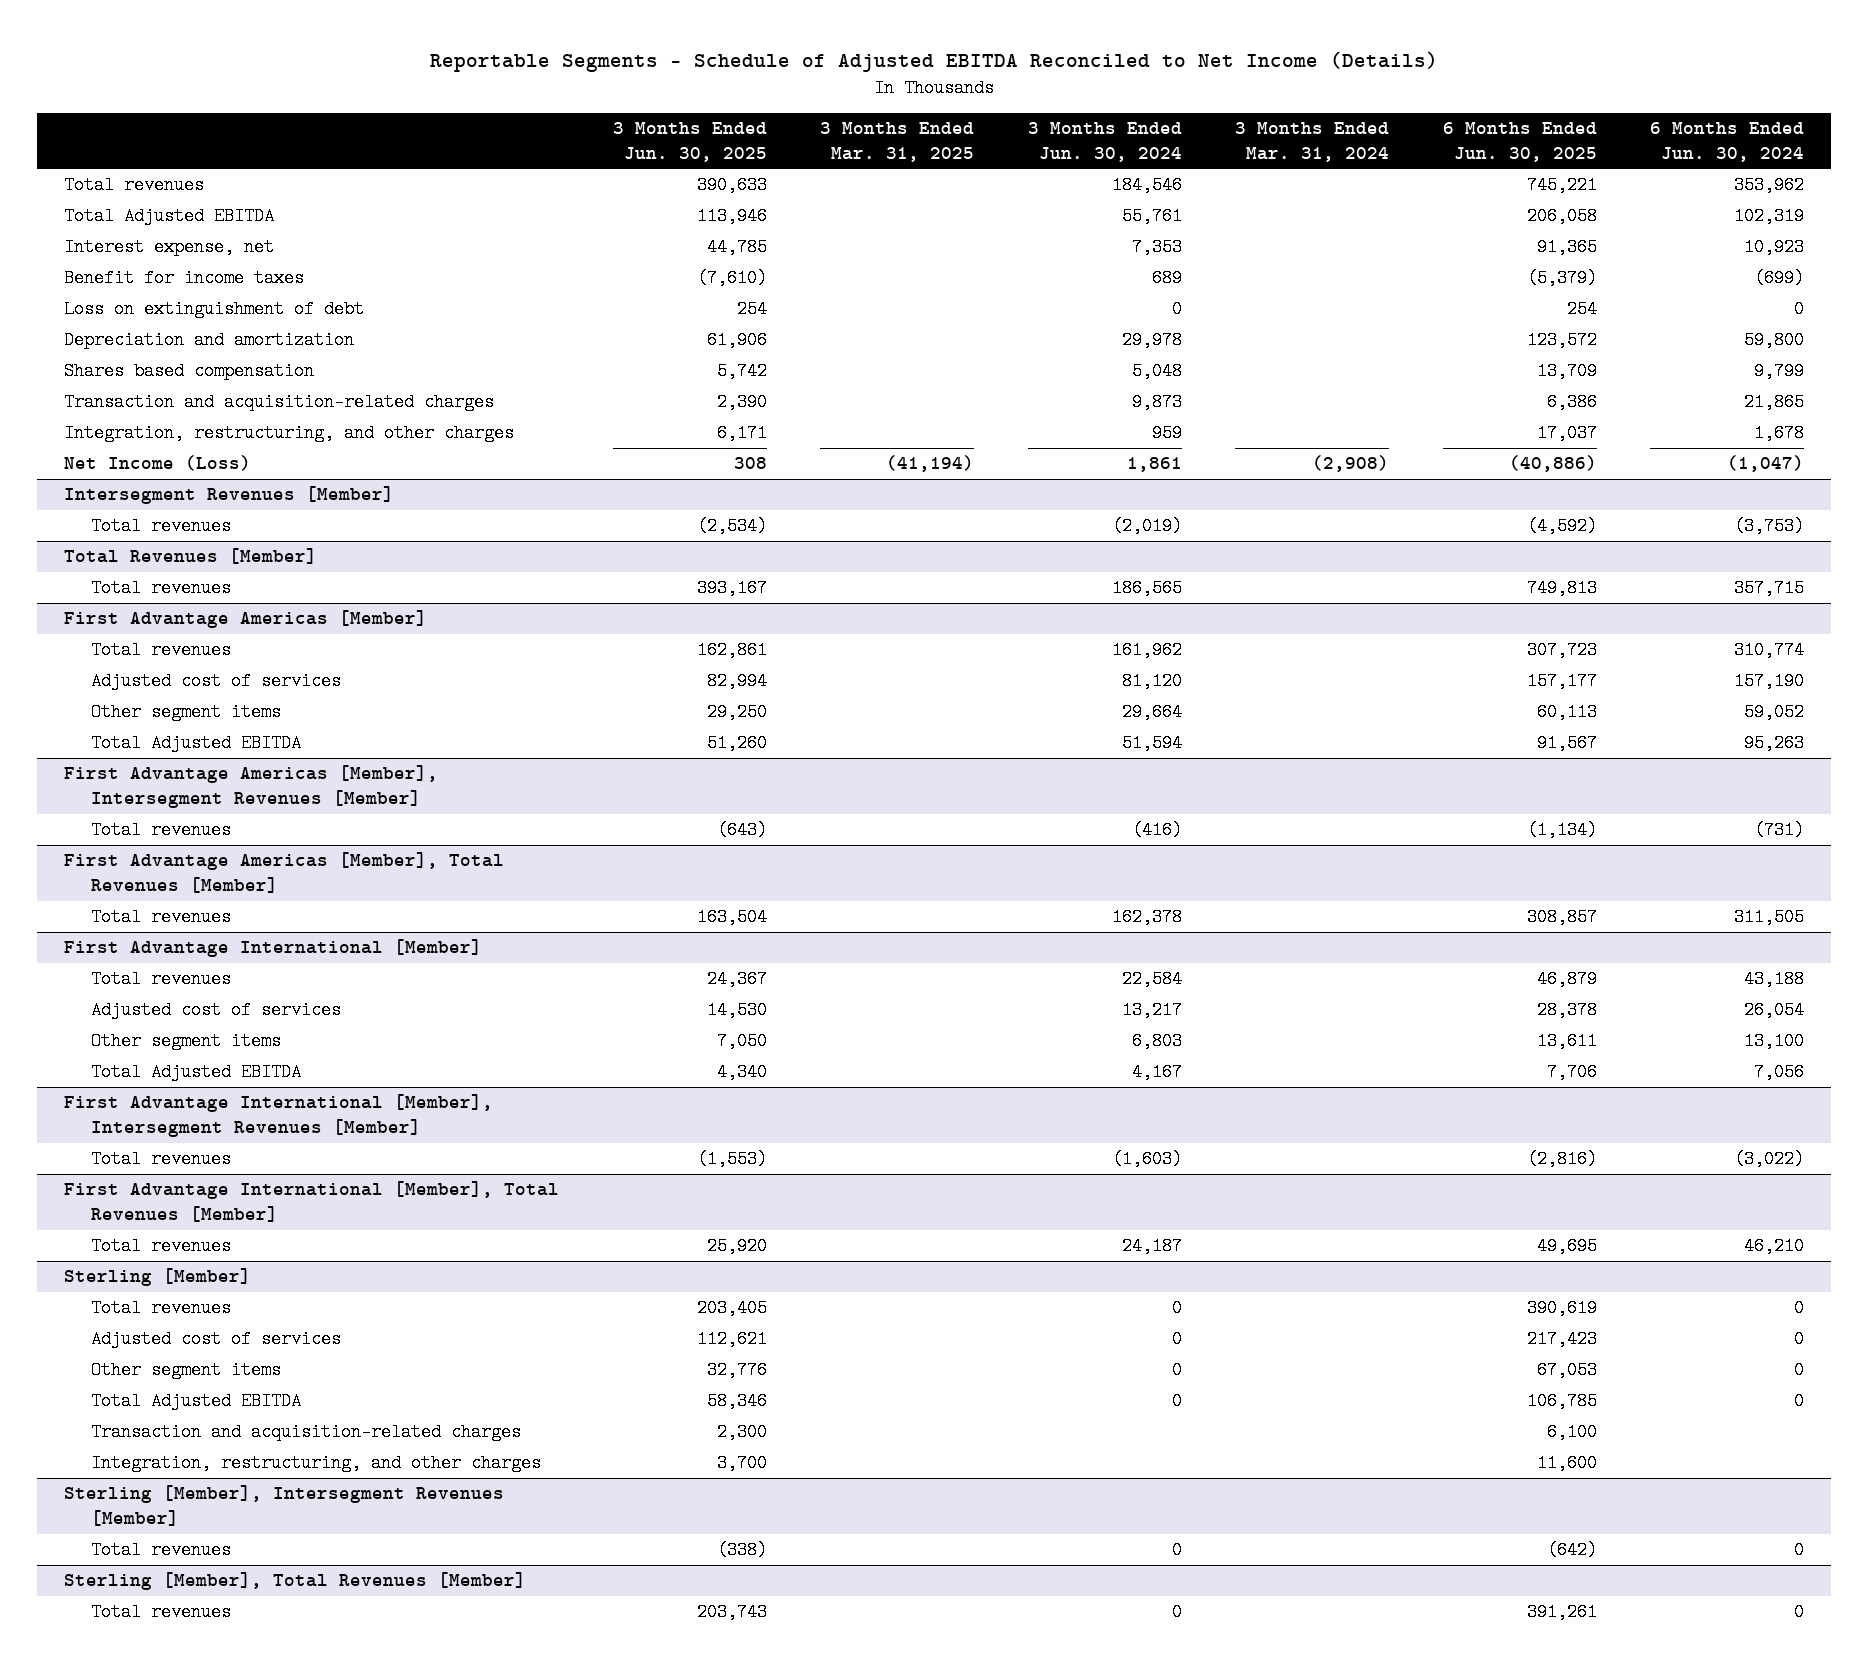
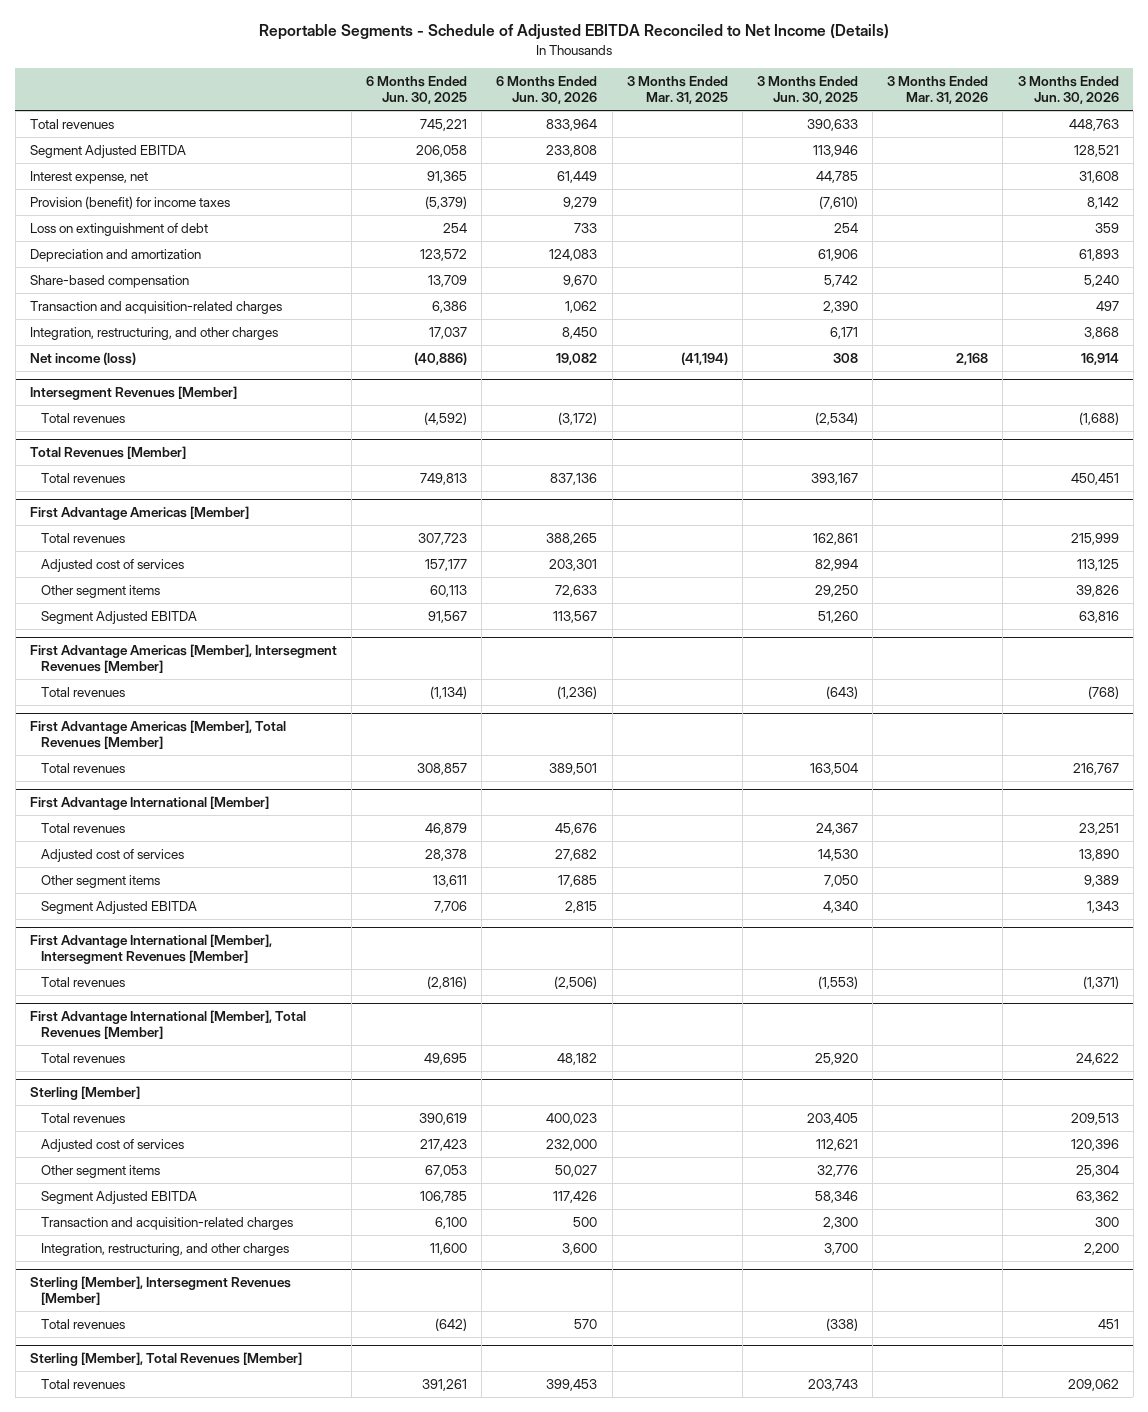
[1027,121,1182,162] 3 Months Ended Jun. 30, 2024 -> none
[1235,121,1390,162] 3 Months Ended Mar. 31, 2024 -> none
[1650,121,1805,162] 6 Months Ended Jun. 30, 2024 -> none
none -> [496,76,598,105] 6 Months Ended Jun. 30, 2026
none -> [887,76,989,105] 3 Months Ended Mar. 31, 2026
none -> [1017,76,1119,105] 3 Months Ended Jun. 30, 2026
[64,207,275,226] Total Adjusted EBITDA -> [29,144,186,158] Segment Adjusted EBITDA
[64,269,305,288] Benefit for income taxes -> [29,195,230,209] Provision (benefit) for income taxes
[64,362,315,381] Shares based compensation -> [29,274,189,288] Share-based compensation
[64,455,252,472] Net Income (Loss) -> [29,351,136,365] Net income (loss)
[91,734,302,753] Total Adjusted EBITDA -> [40,610,197,624] Segment Adjusted EBITDA
[91,1063,302,1082] Total Adjusted EBITDA -> [40,900,197,914] Segment Adjusted EBITDA
[91,1392,302,1411] Total Adjusted EBITDA -> [40,1190,197,1204] Segment Adjusted EBITDA

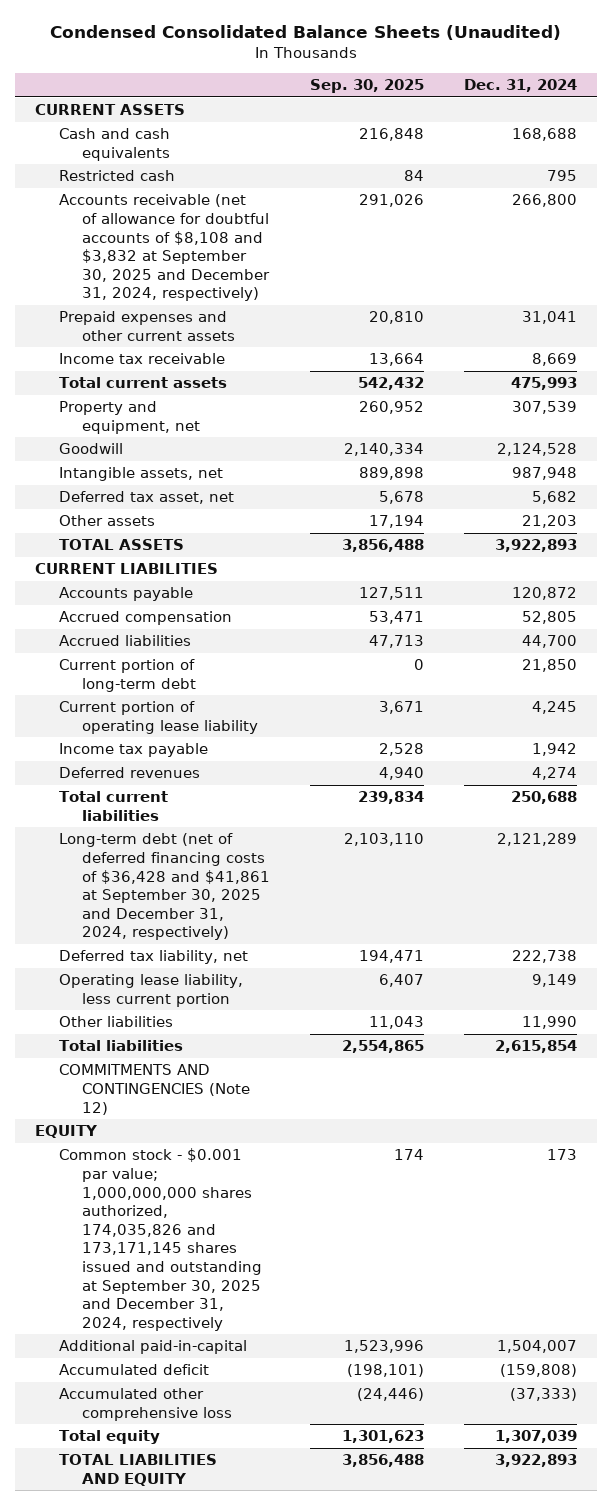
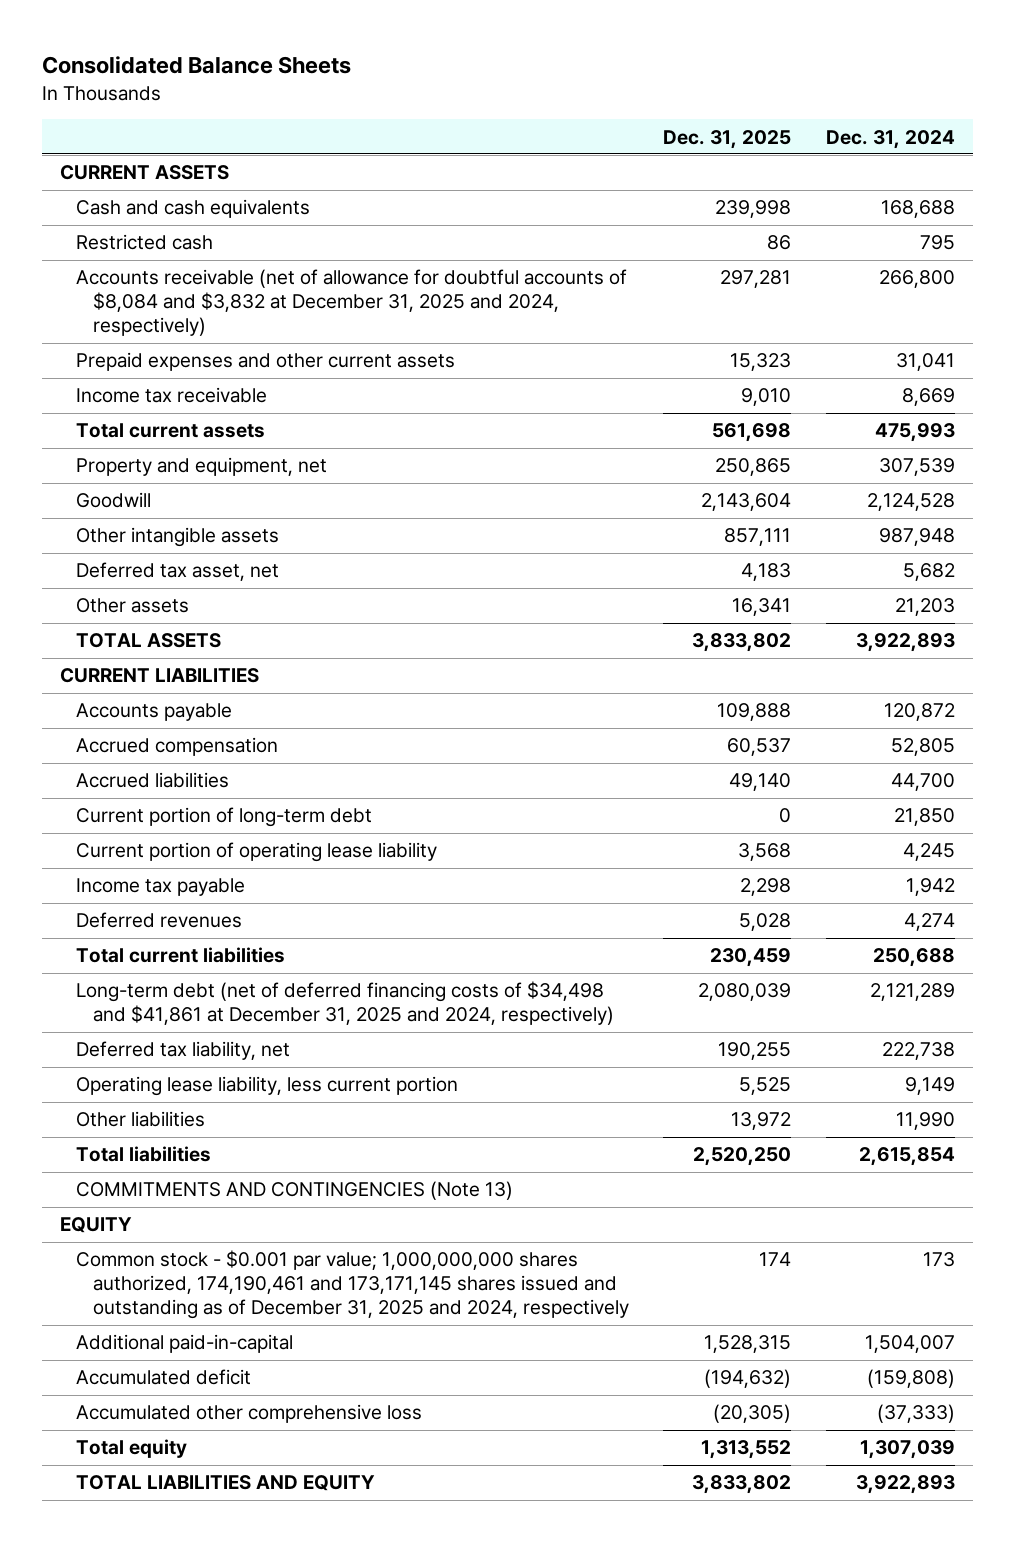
[50,25,562,41] Condensed Consolidated Balance Sheets (Unaudited) -> [42,56,352,75] Consolidated Balance Sheets
[310,78,425,93] Sep. 30, 2025 -> none
none -> [663,129,792,149] Dec. 31, 2025
[58,194,271,302] Accounts receivable (net of allowance for doubtful accounts of $8,108 and $3,832 at September 30, 2025 and December 31, 2024, respectively) -> [76,269,628,337] Accounts receivable (net of allowance for doubtful accounts of $8,084 and $3,832 at December 31, 2025 and 2024, respectively)
[58,467,223,482] Intangible assets, net -> [76,527,280,548] Other intangible assets
[58,833,271,941] Long-term debt (net of deferred financing costs of $36,428 and $41,861 at September 30, 2025 and December 31, 2024, respectively) -> [76,981,614,1026] Long-term debt (net of deferred financing costs of $34,498 and $41,861 at December 31, 2025 and 2024, respectively)
[58,1064,251,1115] COMMITMENTS AND CONTINGENCIES (Note 12) -> [76,1181,514,1201] COMMITMENTS AND CONTINGENCIES (Note 13)
[58,1148,263,1331] Common stock - $0.001 par value; 1,000,000,000 shares authorized, 174,035,826 and 173,171,145 shares issued and outstanding at September 30, 2025 and December 31, 2024, respectively -> [76,1250,629,1320] Common stock - $0.001 par value; 1,000,000,000 shares authorized, 174,190,461 and 173,171,145 shares issued and outstanding as of December 31, 2025 and 2024, respectively

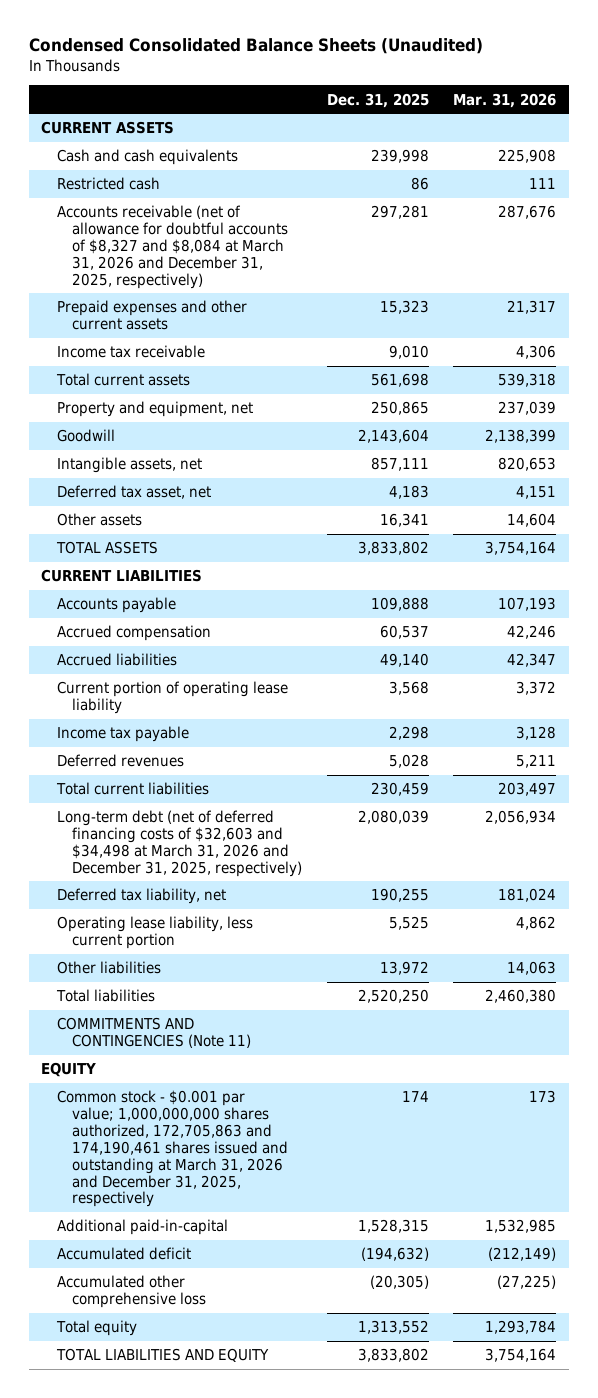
[42,56,352,75] Consolidated Balance Sheets -> [29,38,484,55] Condensed Consolidated Balance Sheets (Unaudited)
[826,129,956,149] Dec. 31, 2024 -> none
none -> [453,92,557,108] Mar. 31, 2026
[76,269,628,337] Accounts receivable (net of allowance for doubtful accounts of $8,084 and $3,832 at December 31, 2025 and 2024, respectively) -> [56,205,289,289] Accounts receivable (net of allowance for doubtful accounts of $8,327 and $8,084 at March 31, 2026 and December 31, 2025, respectively)
[76,527,280,548] Other intangible assets -> [56,457,202,474] Intangible assets, net
[76,807,373,828] Current portion of long-term debt -> none
[76,981,614,1026] Long-term debt (net of deferred financing costs of $34,498 and $41,861 at December 31, 2025 and 2024, respectively) -> [56,810,303,877] Long-term debt (net of deferred financing costs of $32,603 and $34,498 at March 31, 2026 and December 31, 2025, respectively)
[76,1181,514,1201] COMMITMENTS AND CONTINGENCIES (Note 13) -> [56,1017,252,1049] COMMITMENTS AND CONTINGENCIES (Note 11)
[76,1250,629,1320] Common stock - $0.001 par value; 1,000,000,000 shares authorized, 174,190,461 and 173,171,145 shares issued and outstanding as of December 31, 2025 and 2024, respectively -> [56,1090,289,1208] Common stock - $0.001 par value; 1,000,000,000 shares authorized, 172,705,863 and 174,190,461 shares issued and outstanding at March 31, 2026 and December 31, 2025, respectively

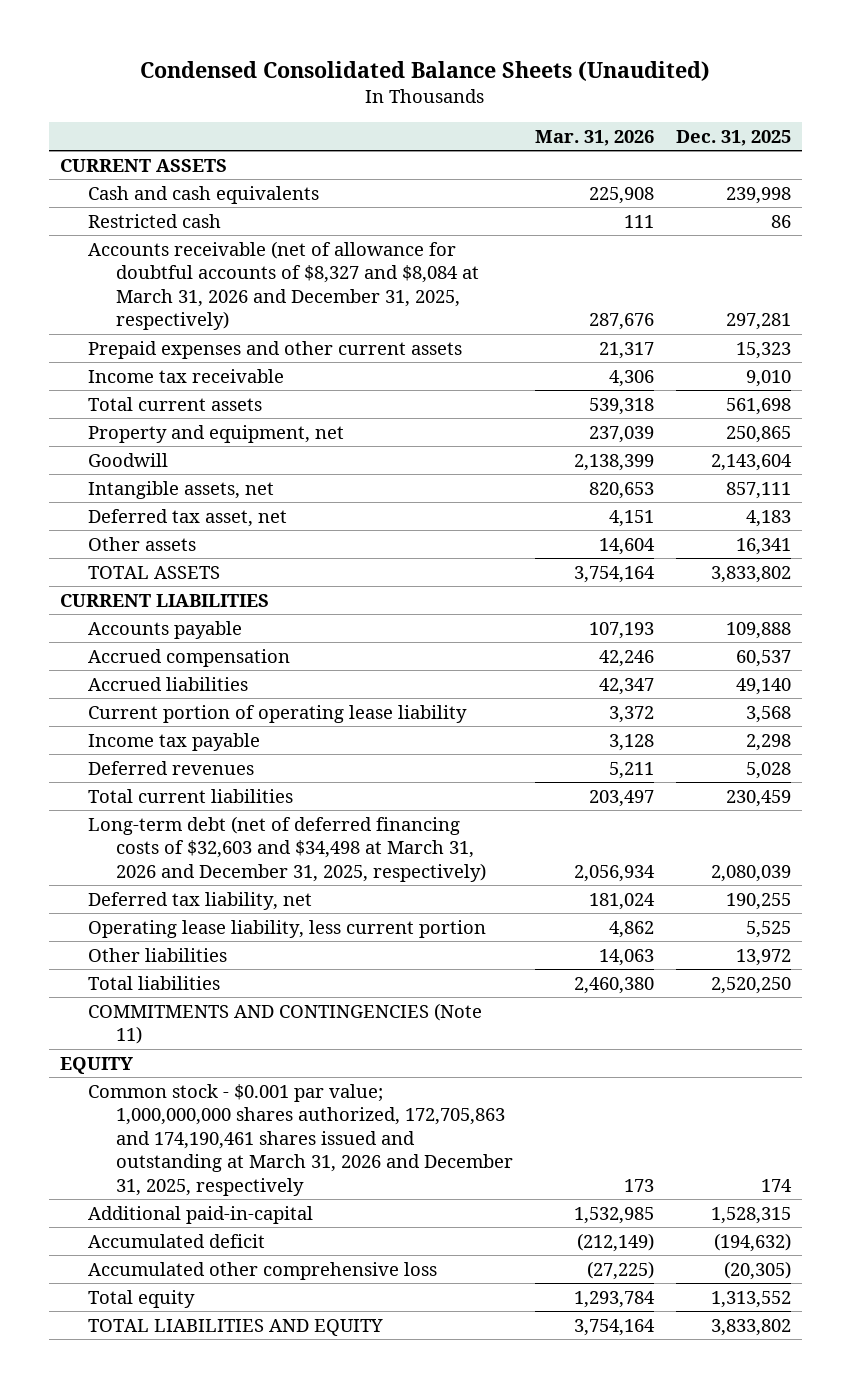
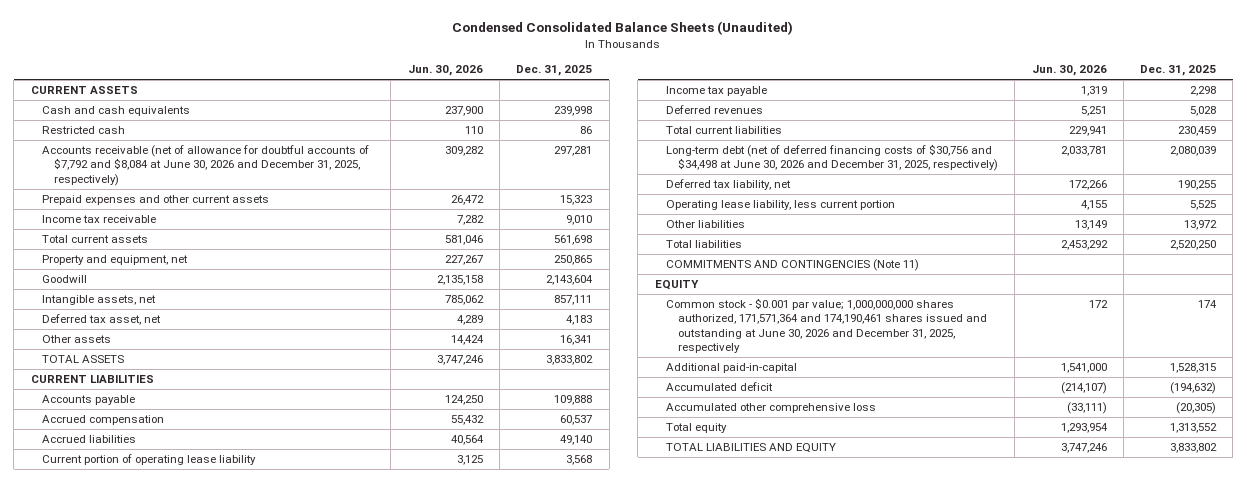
[534,129,654,146] Mar. 31, 2026 -> none
none -> [407,65,483,77] Jun. 30, 2026
[87,240,479,331] Accounts receivable (net of allowance for doubtful accounts of $8,327 and $8,084 at March 31, 2026 and December 31, 2025, respectively) -> [42,145,370,186] Accounts receivable (net of allowance for doubtful accounts of $7,792 and $8,084 at June 30, 2026 and December 31, 2025, respectively)
[87,815,486,882] Long-term debt (net of deferred financing costs of $32,603 and $34,498 at March 31, 2026 and December 31, 2025, respectively) -> [666,144,999,172] Long-term debt (net of deferred financing costs of $30,756 and $34,498 at June 30, 2026 and December 31, 2025, respectively)
[87,1083,513,1196] Common stock - $0.001 par value; 1,000,000,000 shares authorized, 172,705,863 and 174,190,461 shares issued and outstanding at March 31, 2026 and December 31, 2025, respectively -> [666,298,988,354] Common stock - $0.001 par value; 1,000,000,000 shares authorized, 171,571,364 and 174,190,461 shares issued and outstanding at June 30, 2026 and December 31, 2025, respectively

